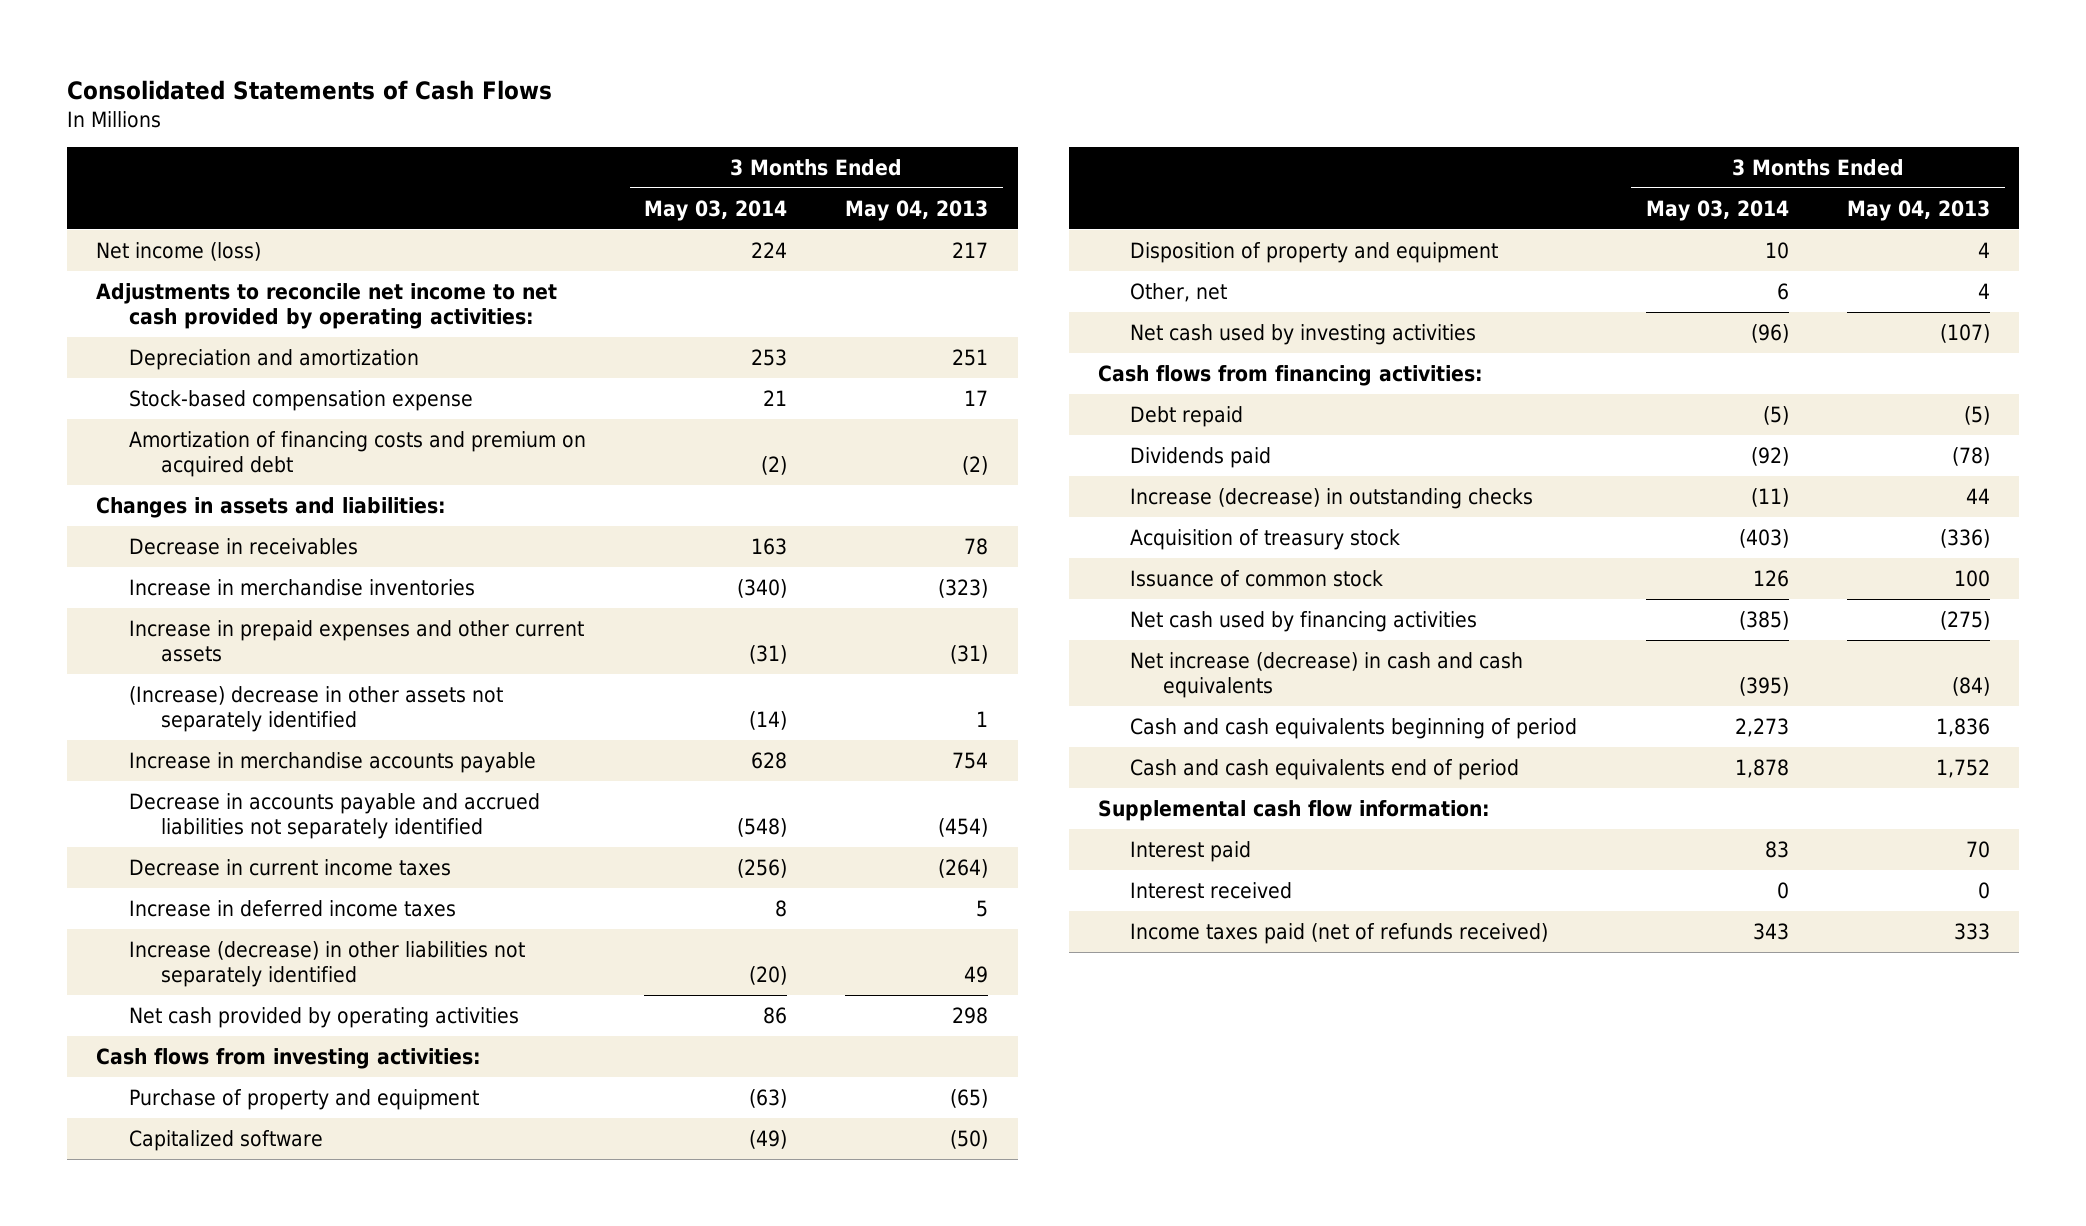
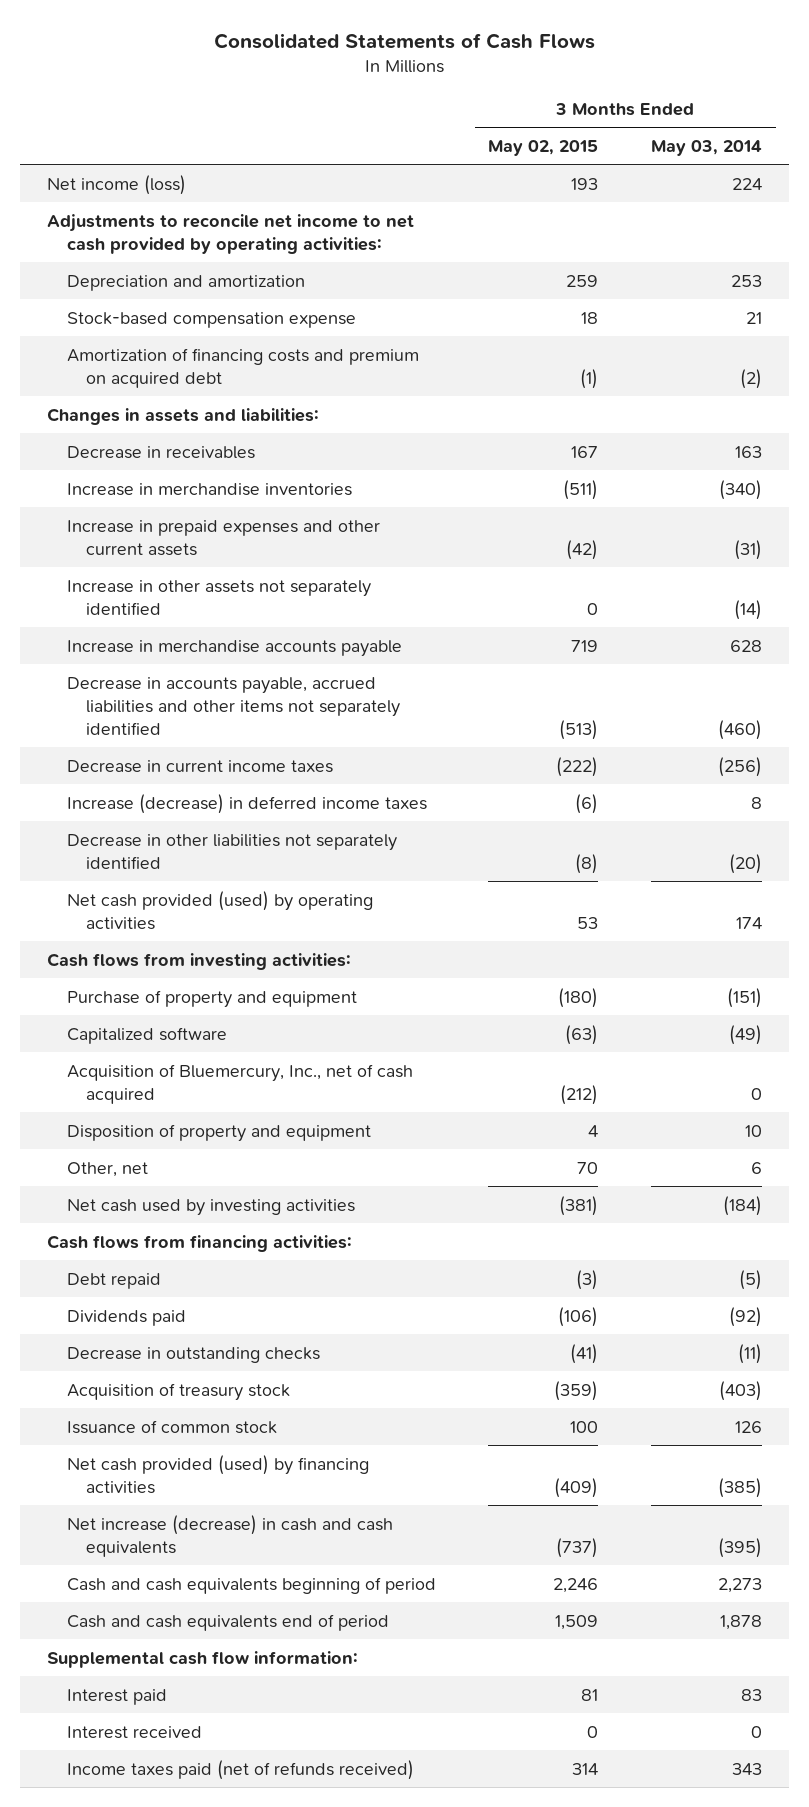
[845,199,989,221] May 04, 2013 -> none
none -> [488,139,599,156] May 02, 2015
[128,685,503,732] (Increase) decrease in other assets not separately identified -> [66,579,371,615] Increase in other assets not separately identified
[128,792,540,839] Decrease in accounts payable and accrued liabilities not separately identified -> [66,676,401,735] Decrease in accounts payable, accrued liabilities and other items not separately identified
[737,817,788,837] (548) -> [718,719,763,740] (460)
[128,899,456,917] Increase in deferred income taxes -> [66,793,427,814] Increase (decrease) in deferred income taxes
[128,940,525,987] Increase (decrease) in other liabilities not separately identified -> [66,833,397,869] Decrease in other liabilities not separately identified
[128,1006,519,1028] Net cash provided by operating activities -> [66,890,373,930] Net cash provided (used) by operating activities
[763,1006,788,1024] 86 -> [736,916,763,929] 174
[749,1088,788,1108] (63) -> [727,987,763,1008] (151)
none -> [66,1063,413,1104] Acquisition of Bluemercury, Inc., net of cash acquired
[1750,323,1789,343] (96) -> [723,1195,763,1216] (184)
[1130,487,1534,509] Increase (decrease) in outstanding checks -> [66,1346,320,1363] Decrease in outstanding checks
[1130,610,1478,632] Net cash used by financing activities -> [66,1454,369,1494] Net cash provided (used) by financing activities

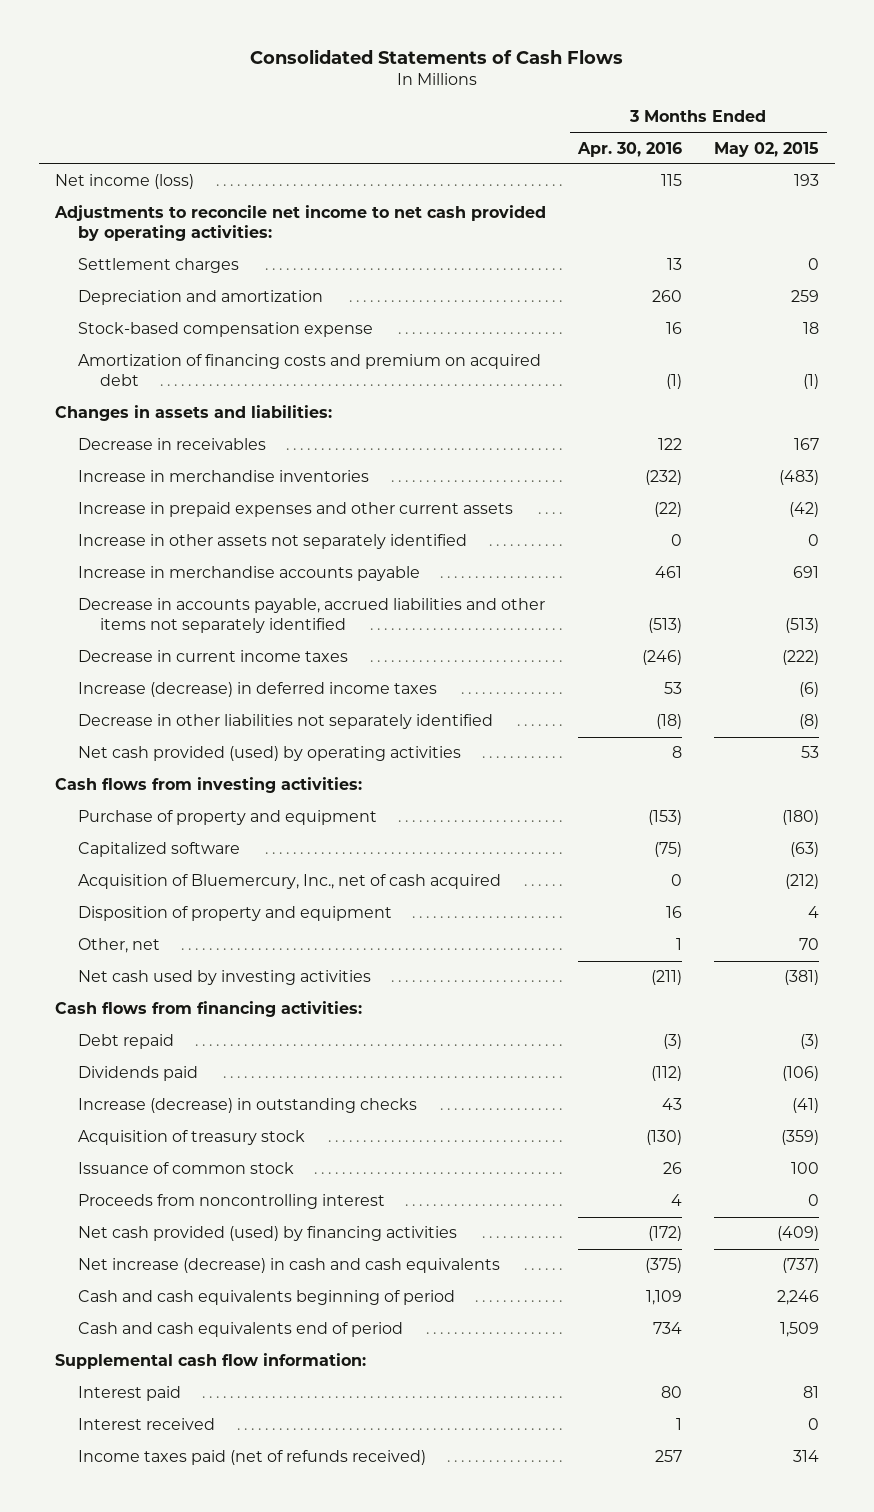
[651,139,763,156] May 03, 2014 -> none
none -> [576,141,682,157] Apr. 30, 2016
none -> [77,258,239,274] Settlement charges
[563,479,599,500] (511) -> [778,470,819,486] (483)
[571,639,599,652] 719 -> [792,566,819,579] 691
[66,1346,320,1363] Decrease in outstanding checks -> [77,1098,417,1114] Increase (decrease) in outstanding checks
none -> [77,1194,385,1210] Proceeds from noncontrolling interest

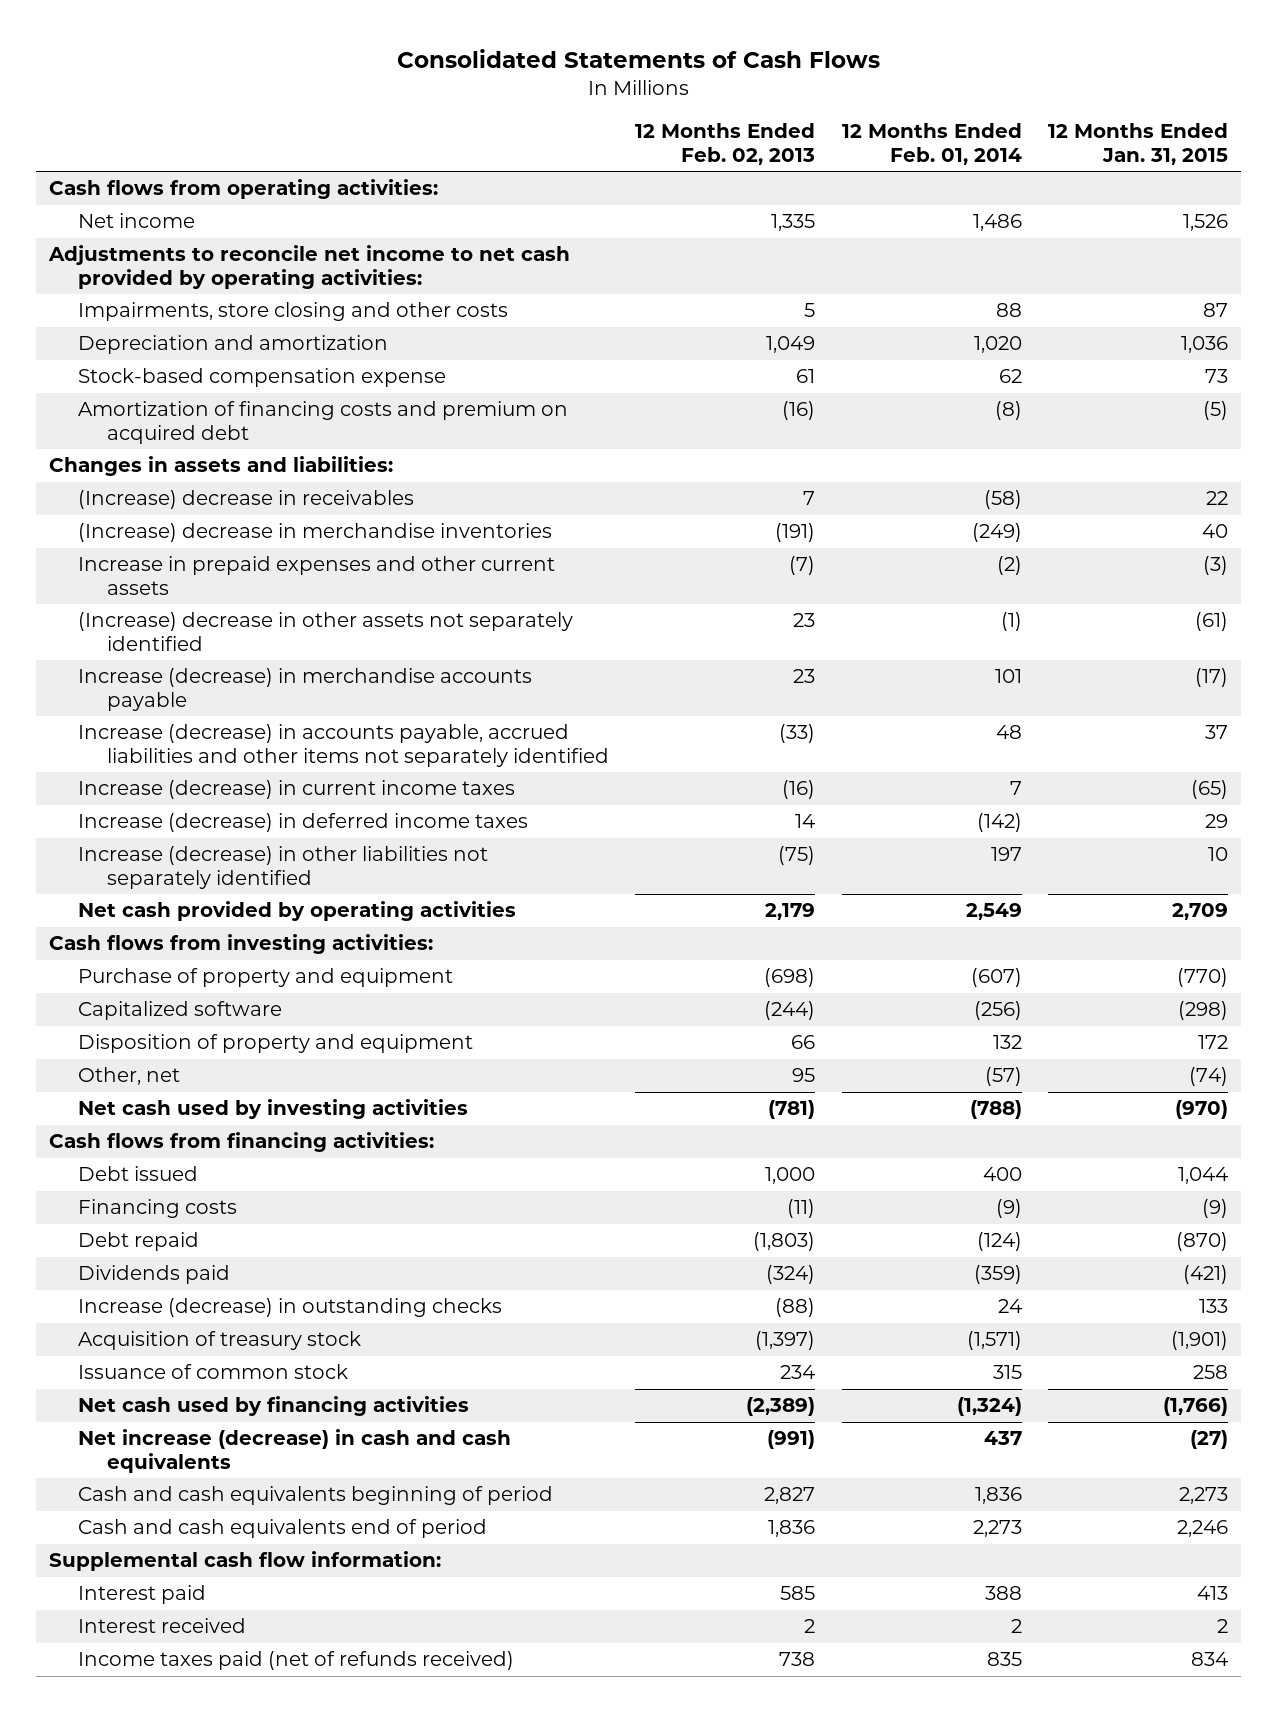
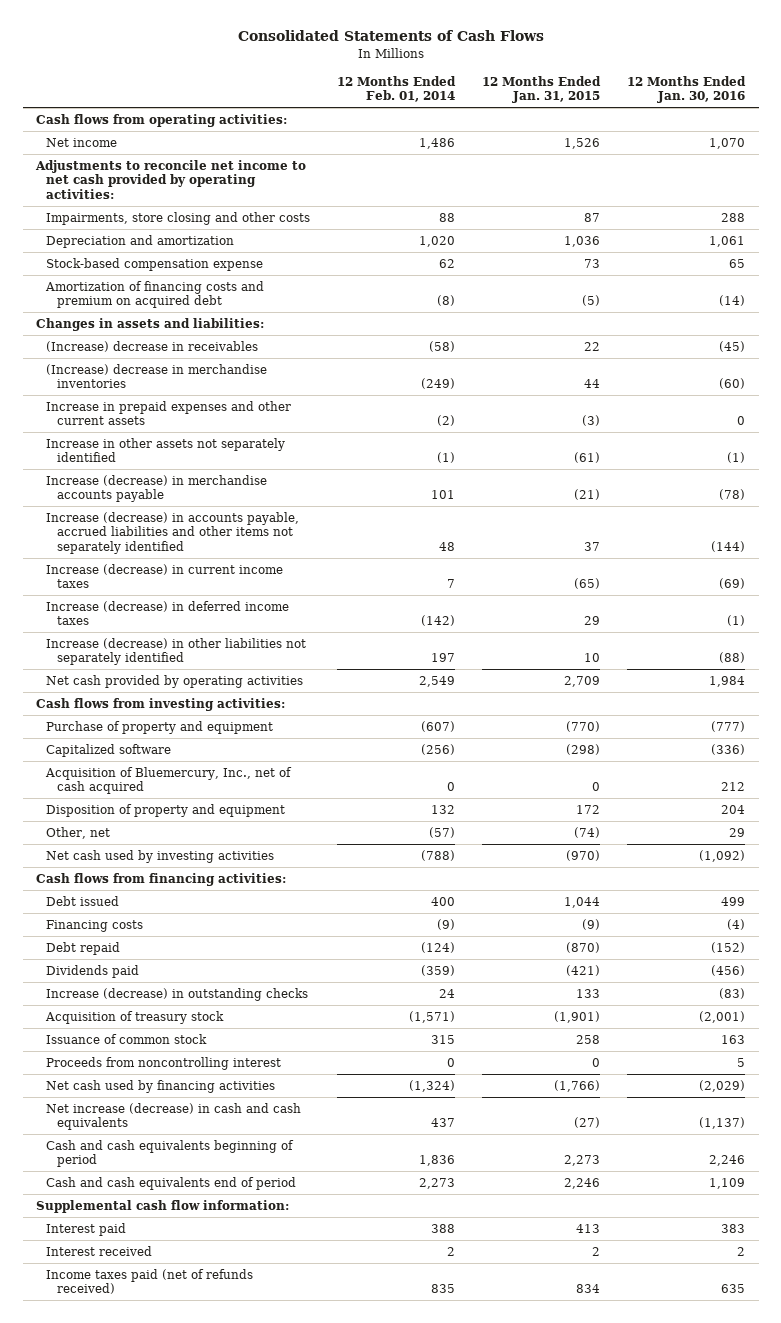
[635,123,816,166] 12 Months Ended Feb. 02, 2013 -> none
none -> [627,75,747,104] 12 Months Ended Jan. 30, 2016
[1202,524,1229,539] 40 -> [584,379,601,389] 44
[78,612,574,652] (Increase) decrease in other assets not separately identified -> [46,437,286,463] Increase in other assets not separately identified
[1195,668,1229,688] (17) -> [574,489,601,501] (21)
none -> [45,766,293,795] Acquisition of Bluemercury, Inc., net of cash acquired
none -> [46,1056,282,1070] Proceeds from noncontrolling interest

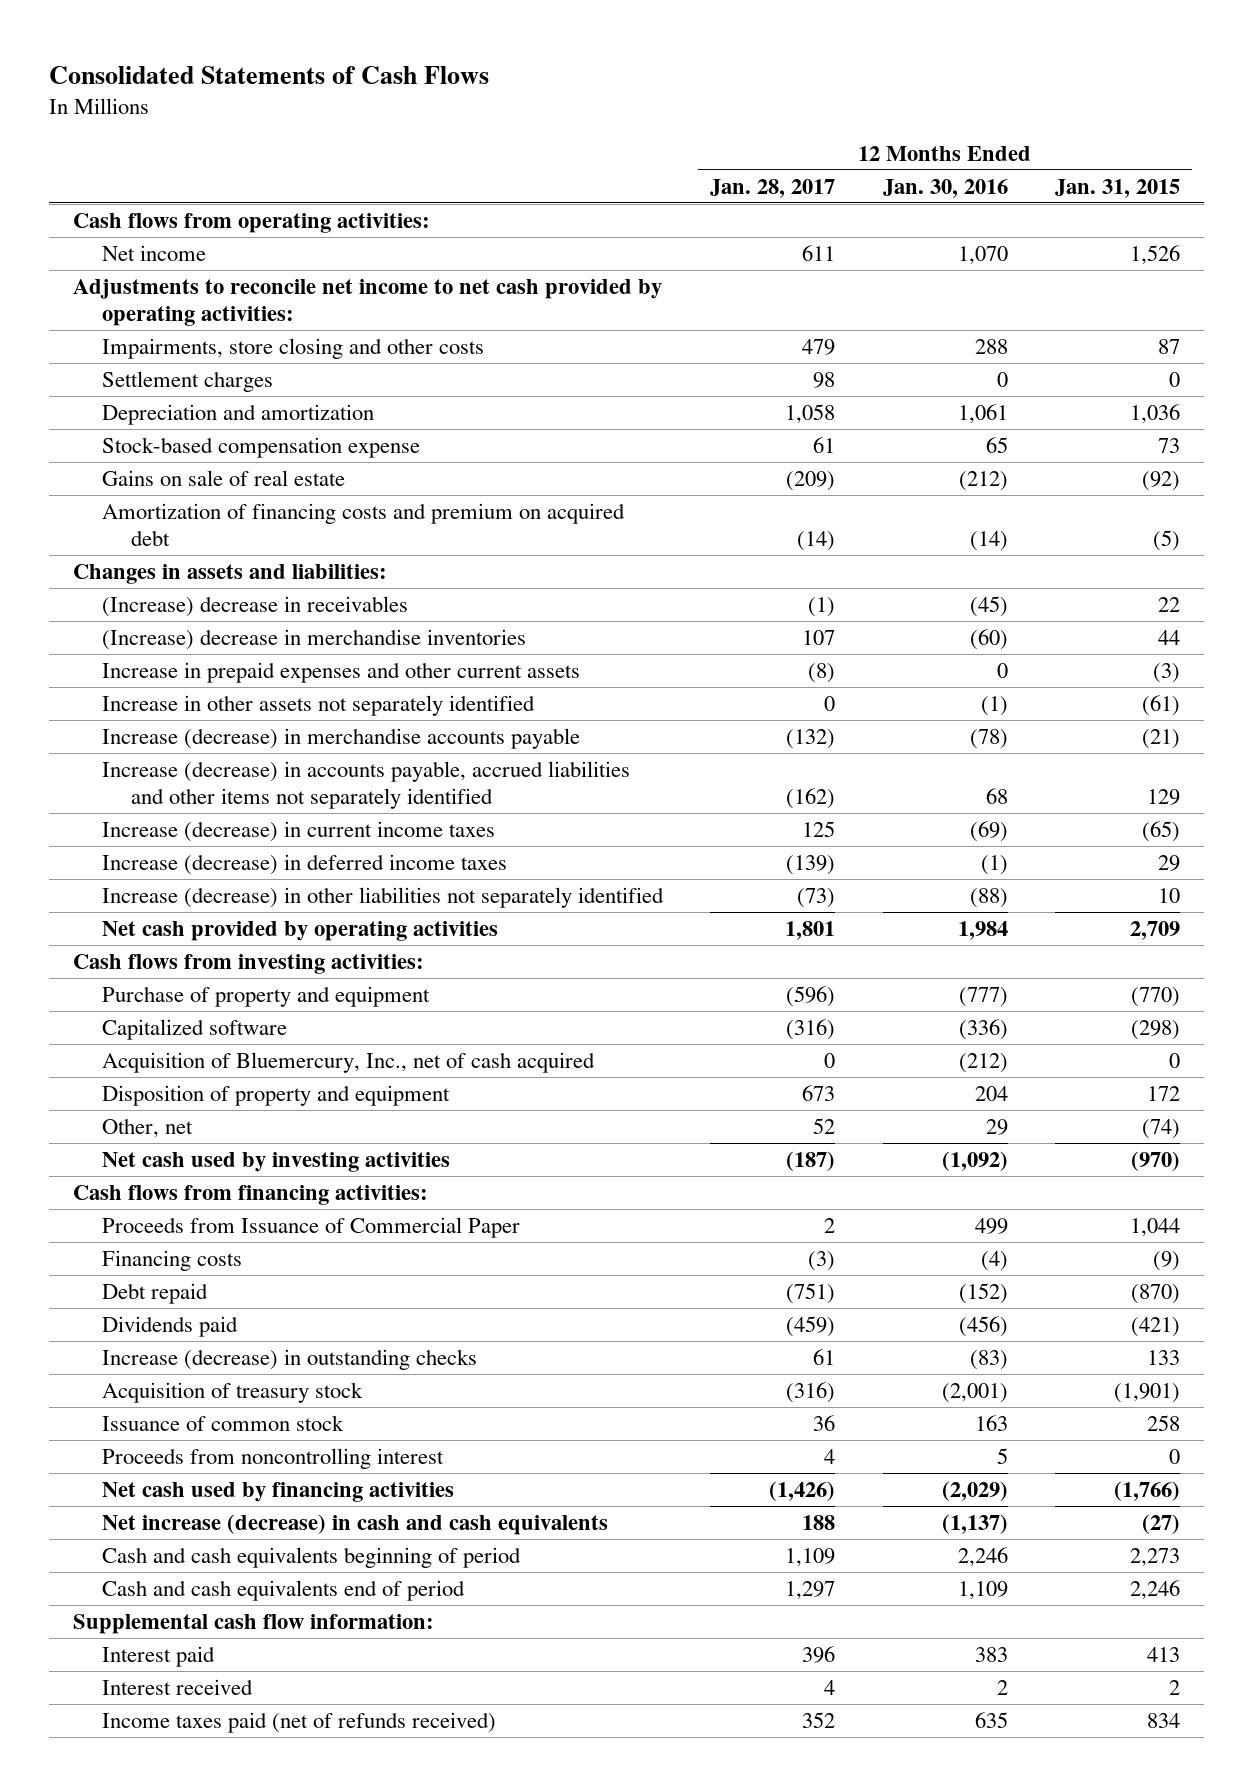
[337,75,457,103] 12 Months Ended Feb. 01, 2014 -> none
none -> [710,178,836,198] Jan. 28, 2017
none -> [102,370,274,392] Settlement charges
none -> [102,469,346,486] Gains on sale of real estate
[584,542,601,552] 37 -> [1146,788,1180,805] 129
[711,541,746,553] (144) -> [985,787,1008,804] 68
[721,782,746,792] 212 -> [958,1052,1008,1073] (212)
[46,895,120,906] Debt issued -> [102,1216,521,1238] Proceeds from Issuance of Commercial Paper

